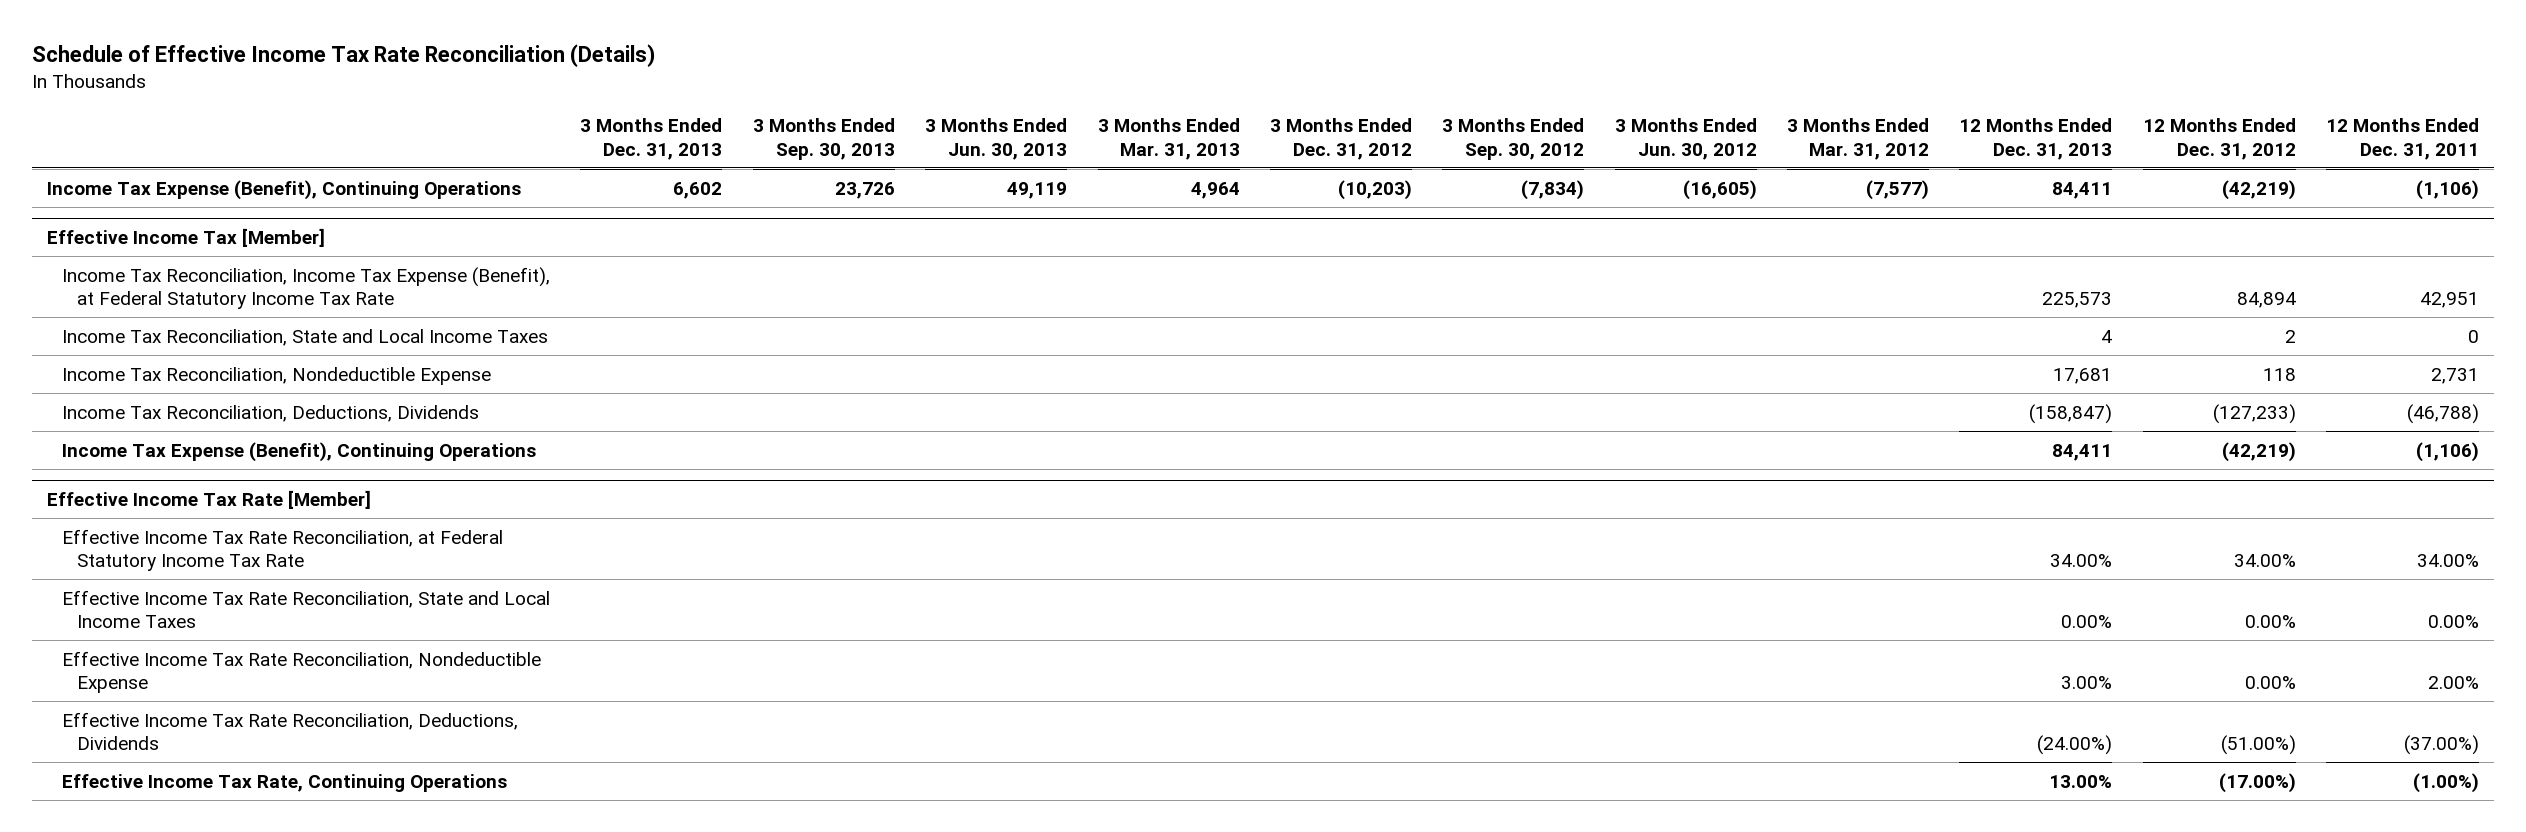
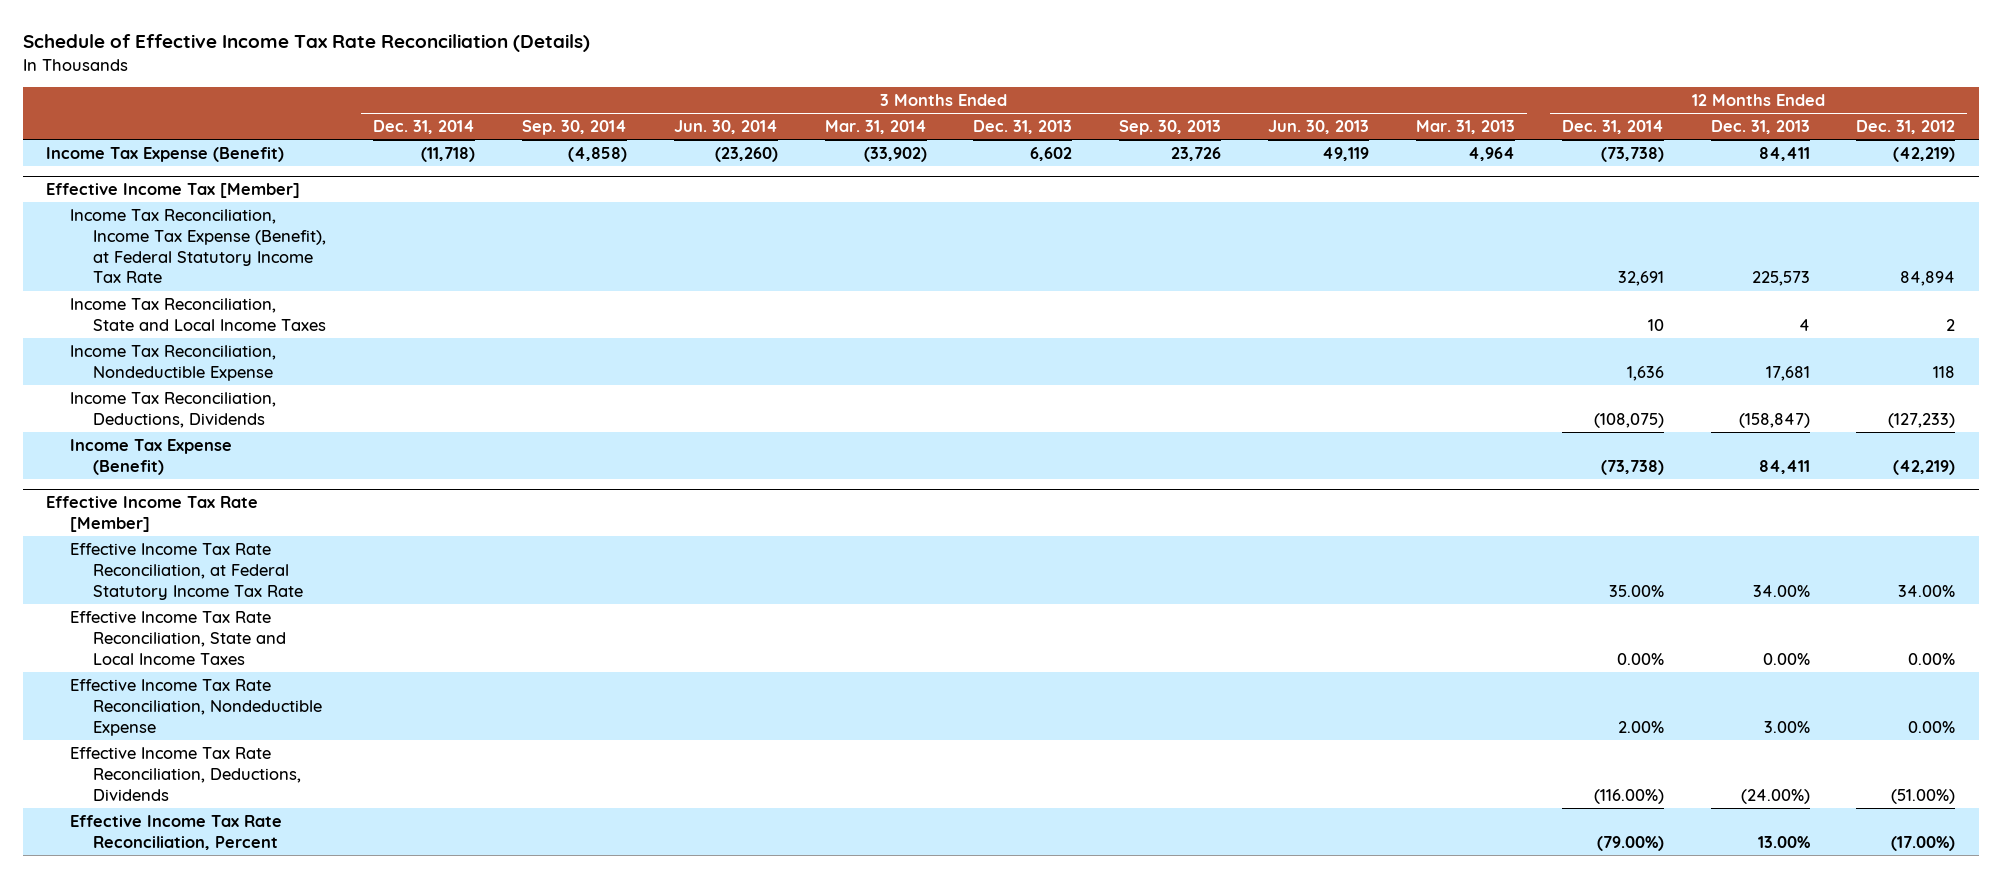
[1269,118,1412,160] 3 Months Ended Dec. 31, 2012 -> none
[1442,118,1585,160] 3 Months Ended Sep. 30, 2012 -> none
[1614,118,1757,160] 3 Months Ended Jun. 30, 2012 -> none
[1786,118,1929,160] 3 Months Ended Mar. 31, 2012 -> none
[2325,118,2479,160] 12 Months Ended Dec. 31, 2011 -> none
none -> [373,119,476,134] Dec. 31, 2014
none -> [521,119,627,135] Sep. 30, 2014
none -> [673,119,778,134] Jun. 30, 2014
none -> [824,119,927,134] Mar. 31, 2014
none -> [1561,119,1664,134] Dec. 31, 2014
[47,179,522,200] Income Tax Expense (Benefit), Continuing Operations -> [46,146,285,162] Income Tax Expense (Benefit)
[62,441,537,462] Income Tax Expense (Benefit), Continuing Operations -> [69,438,232,475] Income Tax Expense (Benefit)
[62,773,508,792] Effective Income Tax Rate, Continuing Operations -> [69,814,282,850] Effective Income Tax Rate Reconciliation, Percent

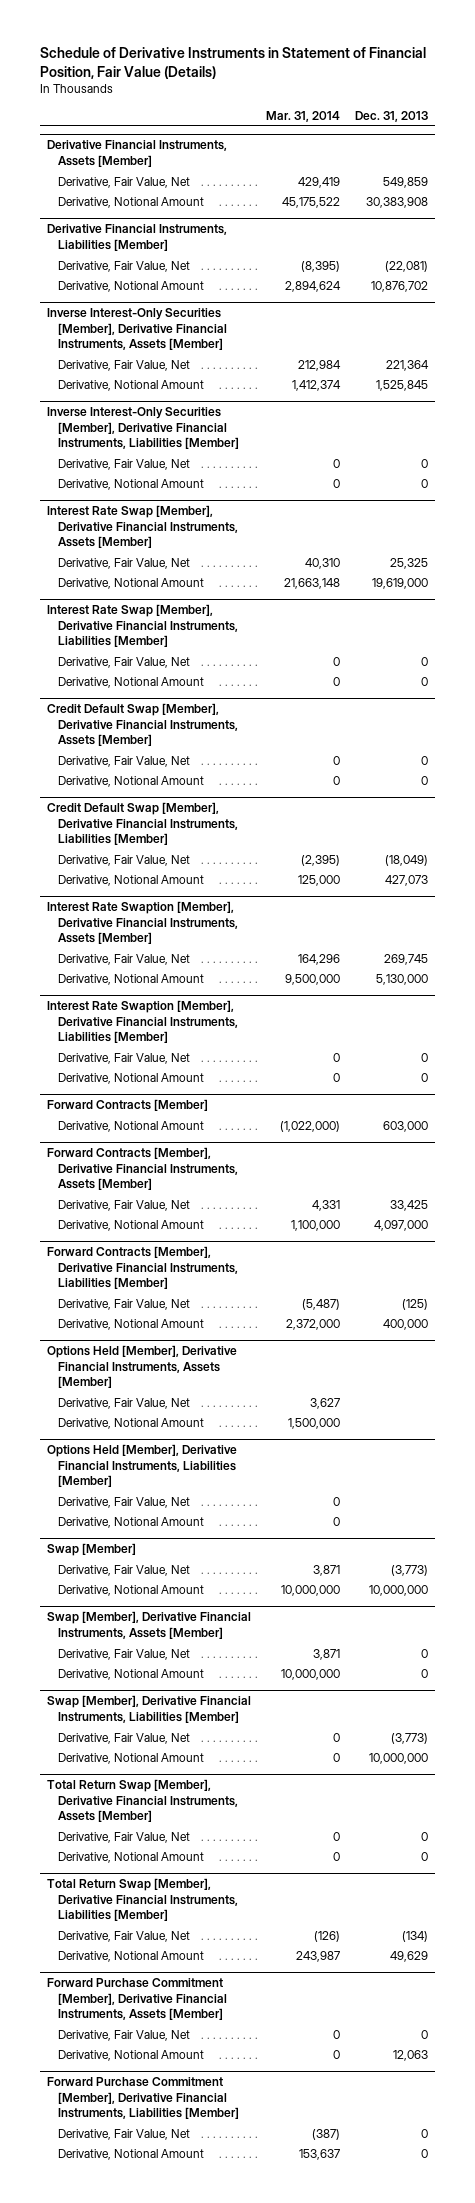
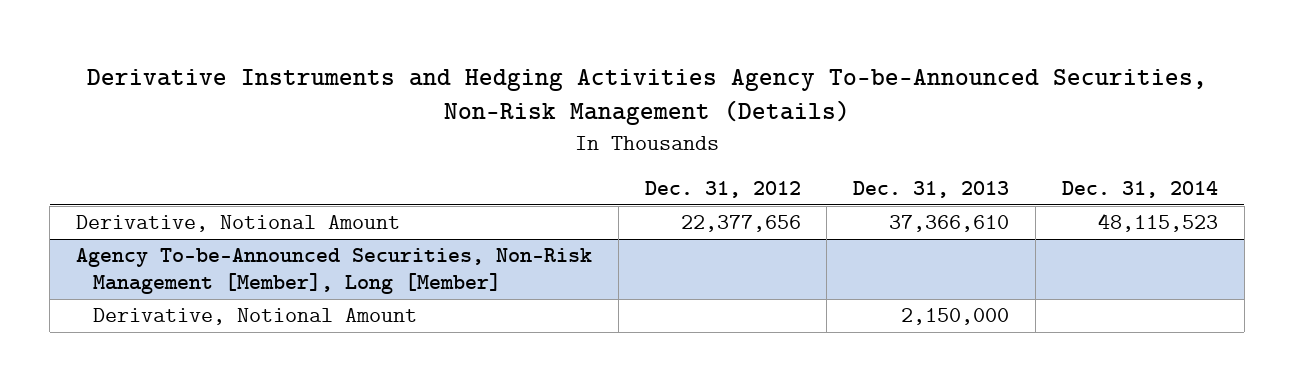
[39,47,426,80] Schedule of Derivative Instruments in Statement of Financial Position, Fair Value (Details) -> [86,68,1207,126] Derivative Instruments and Hedging Activities Agency To-be-Announced Securities, Non-Risk Management (Details)
[265,111,340,123] Mar. 31, 2014 -> none
none -> [644,181,801,199] Dec. 31, 2012
none -> [1061,181,1218,199] Dec. 31, 2014
[47,140,228,167] Derivative Financial Instruments, Assets [Member] -> none
[58,176,191,188] Derivative, Fair Value, Net -> none
[47,224,228,251] Derivative Financial Instruments, Liabilities [Member] -> none
[58,260,191,272] Derivative, Fair Value, Net -> none
[47,308,228,351] Inverse Interest-Only Securities [Member], Derivative Financial Instruments, Assets [Member] -> none
[58,359,191,371] Derivative, Fair Value, Net -> none
[58,379,205,391] Derivative, Notional Amount -> none
[47,407,240,450] Inverse Interest-Only Securities [Member], Derivative Financial Instruments, Liabilities [Member] -> none
[58,458,191,470] Derivative, Fair Value, Net -> none
[58,478,205,490] Derivative, Notional Amount -> none
[47,505,239,549] Interest Rate Swap [Member], Derivative Financial Instruments, Assets [Member] -> none
[58,557,191,569] Derivative, Fair Value, Net -> none
[58,577,205,589] Derivative, Notional Amount -> none
[47,604,239,648] Interest Rate Swap [Member], Derivative Financial Instruments, Liabilities [Member] -> none
[58,656,191,668] Derivative, Fair Value, Net -> none
[58,676,205,688] Derivative, Notional Amount -> none
[47,703,239,747] Credit Default Swap [Member], Derivative Financial Instruments, Assets [Member] -> none
[58,755,191,767] Derivative, Fair Value, Net -> none
[58,775,205,787] Derivative, Notional Amount -> none
[47,802,239,846] Credit Default Swap [Member], Derivative Financial Instruments, Liabilities [Member] -> none
[58,854,191,866] Derivative, Fair Value, Net -> none
[58,874,205,886] Derivative, Notional Amount -> none
[47,901,239,945] Interest Rate Swaption [Member], Derivative Financial Instruments, Assets [Member] -> none
[58,953,191,965] Derivative, Fair Value, Net -> none
[58,973,205,985] Derivative, Notional Amount -> none
[47,1000,239,1044] Interest Rate Swaption [Member], Derivative Financial Instruments, Liabilities [Member] -> none
[58,1052,191,1064] Derivative, Fair Value, Net -> none
[58,1072,205,1084] Derivative, Notional Amount -> none
[47,1099,209,1112] Forward Contracts [Member] -> none
[58,1120,205,1132] Derivative, Notional Amount -> none
[47,1147,239,1191] Forward Contracts [Member], Derivative Financial Instruments, Assets [Member] -> none
[58,1199,191,1211] Derivative, Fair Value, Net -> none
[58,1219,205,1231] Derivative, Notional Amount -> none
[47,1246,239,1290] Forward Contracts [Member], Derivative Financial Instruments, Liabilities [Member] -> none
[58,1298,191,1310] Derivative, Fair Value, Net -> none
[58,1318,205,1330] Derivative, Notional Amount -> none
[47,1345,238,1389] Options Held [Member], Derivative Financial Instruments, Assets [Member] -> none
[58,1397,191,1409] Derivative, Fair Value, Net -> none
[58,1417,205,1429] Derivative, Notional Amount -> none
[47,1444,238,1488] Options Held [Member], Derivative Financial Instruments, Liabilities [Member] -> none
[58,1496,191,1508] Derivative, Fair Value, Net -> none
[58,1516,205,1528] Derivative, Notional Amount -> none
[47,1543,137,1557] Swap [Member] -> none
[58,1564,191,1576] Derivative, Fair Value, Net -> none
[58,1584,205,1596] Derivative, Notional Amount -> none
[47,1611,252,1639] Swap [Member], Derivative Financial Instruments, Assets [Member] -> none
[58,1648,191,1660] Derivative, Fair Value, Net -> none
[58,1668,205,1680] Derivative, Notional Amount -> none
[47,1695,252,1723] Swap [Member], Derivative Financial Instruments, Liabilities [Member] -> none
[58,1732,191,1744] Derivative, Fair Value, Net -> none
[58,1752,205,1764] Derivative, Notional Amount -> none
[47,1779,239,1823] Total Return Swap [Member], Derivative Financial Instruments, Assets [Member] -> none
[58,1831,191,1843] Derivative, Fair Value, Net -> none
[58,1851,205,1863] Derivative, Notional Amount -> none
[47,1878,239,1922] Total Return Swap [Member], Derivative Financial Instruments, Liabilities [Member] -> none
[58,1930,191,1942] Derivative, Fair Value, Net -> none
[58,1950,205,1962] Derivative, Notional Amount -> none
[47,1978,228,2021] Forward Purchase Commitment [Member], Derivative Financial Instruments, Assets [Member] -> none
[58,2029,191,2041] Derivative, Fair Value, Net -> none
[58,2049,205,2061] Derivative, Notional Amount -> none
[47,2077,240,2120] Forward Purchase Commitment [Member], Derivative Financial Instruments, Liabilities [Member] -> none
[58,2128,191,2140] Derivative, Fair Value, Net -> none
[58,2148,205,2160] Derivative, Notional Amount -> none
[365,196,428,208] 30,383,908 -> [889,215,1010,233] 37,366,610
none -> [76,248,593,295] Agency To-be-Announced Securities, Non-Risk Management [Member], Long [Member]
[370,280,428,292] 10,876,702 -> [901,308,1010,326] 2,150,000

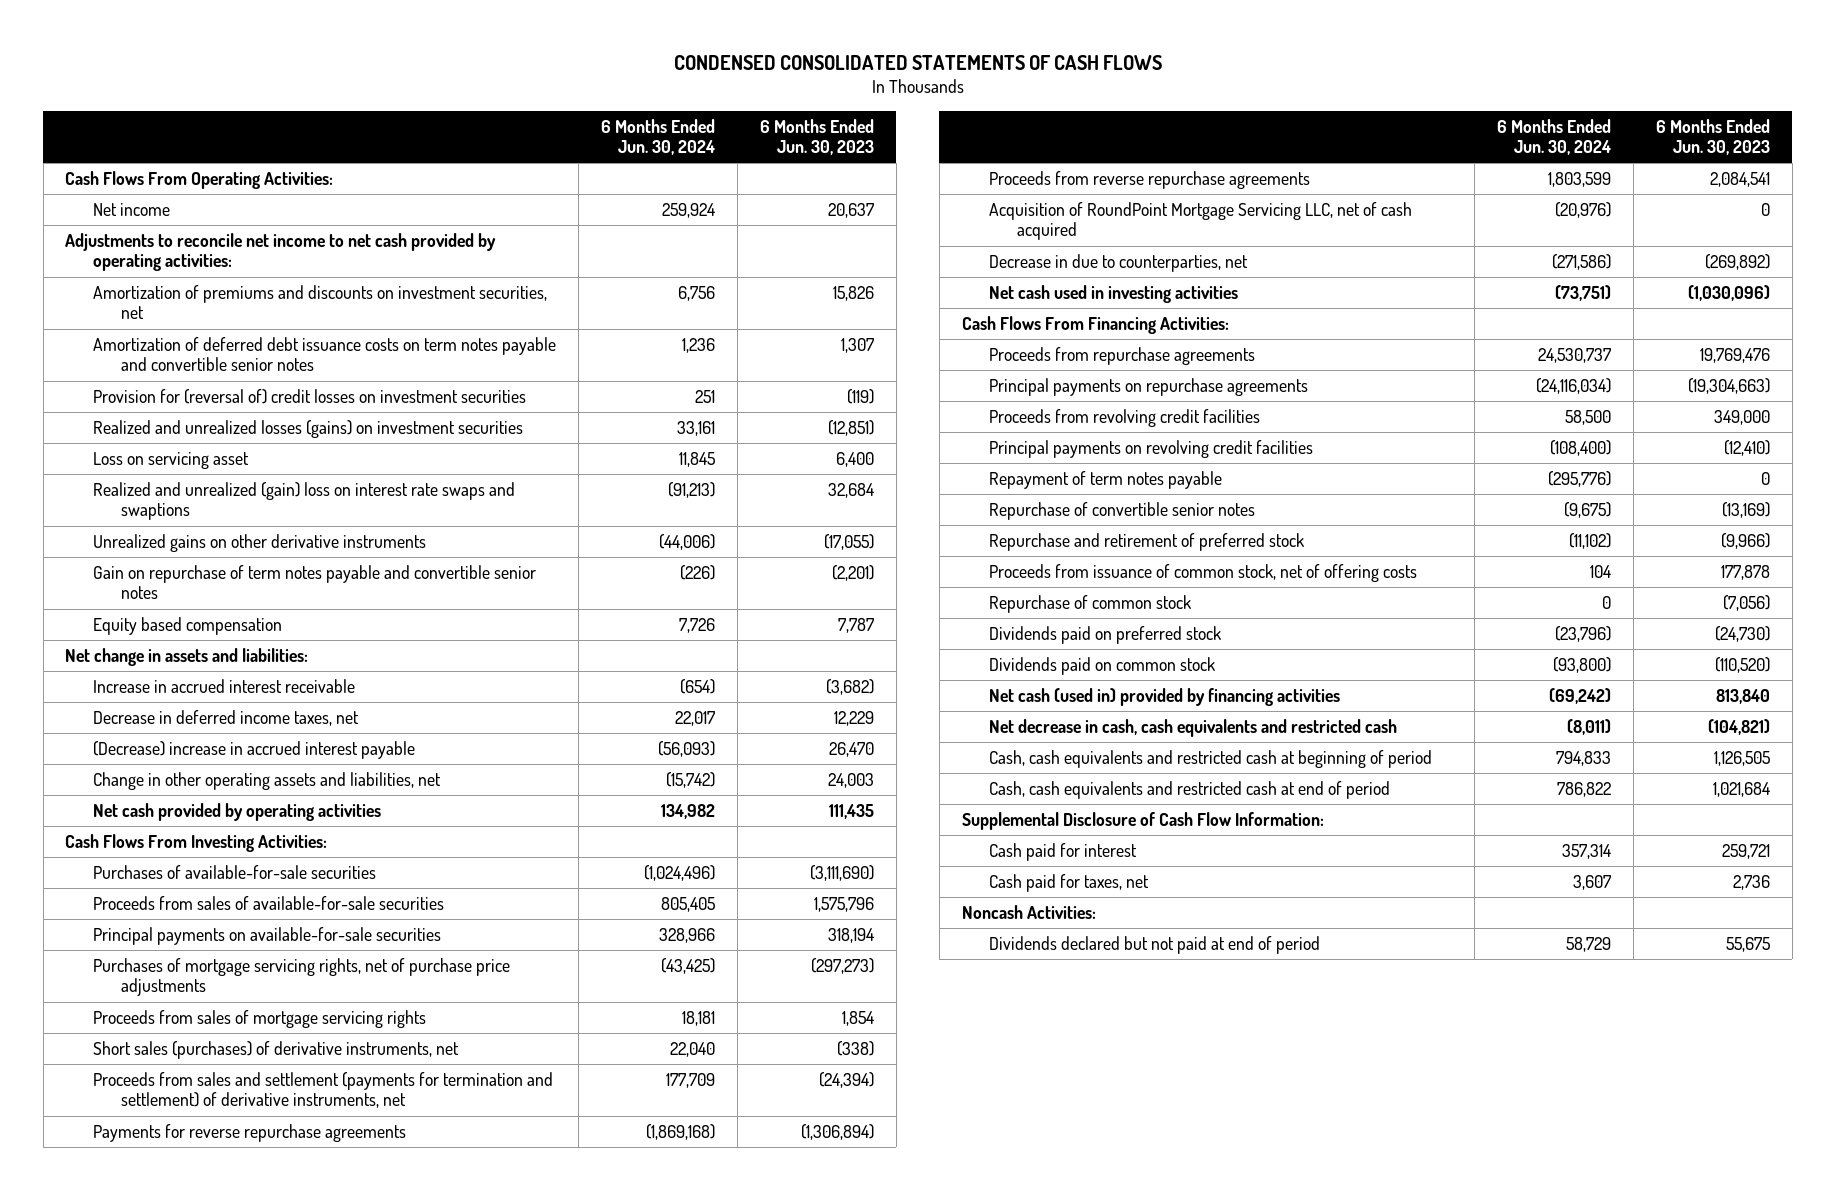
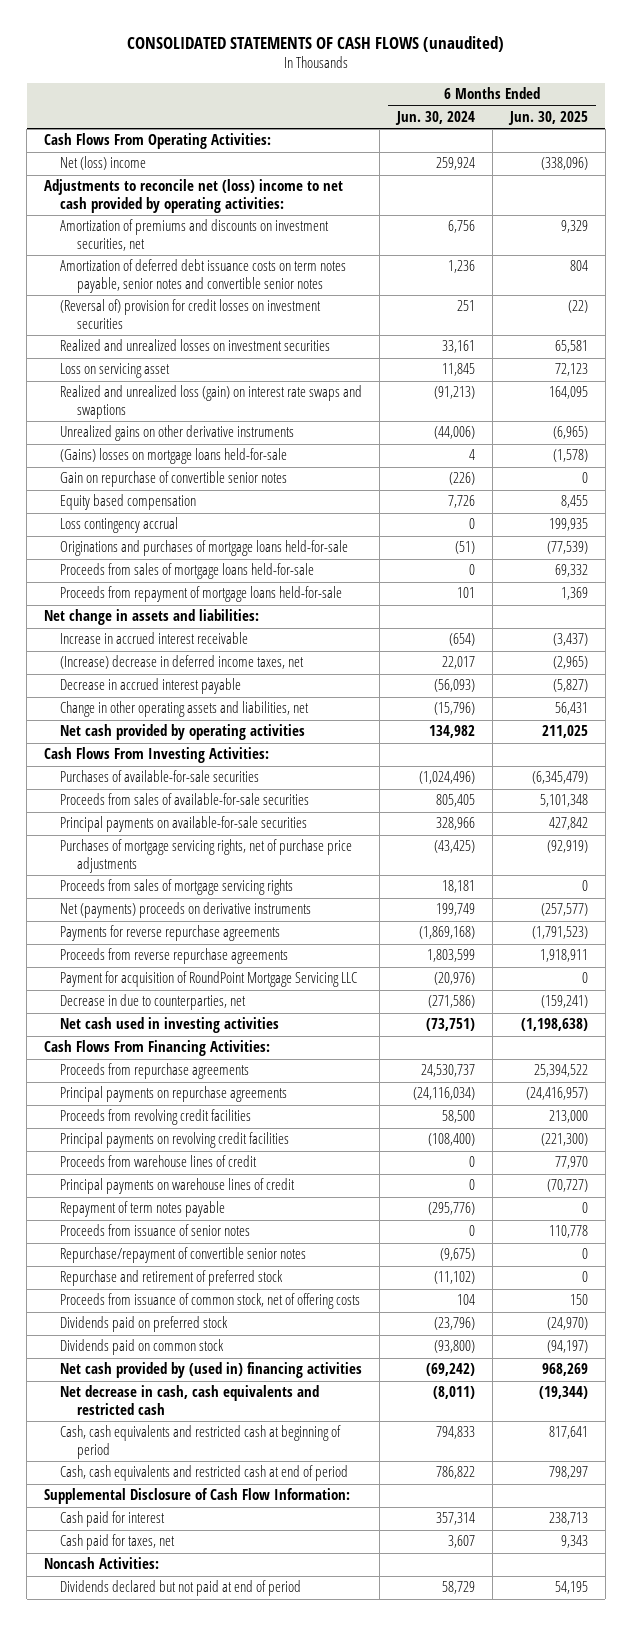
[673,55,1162,71] CONDENSED CONSOLIDATED STATEMENTS OF CASH FLOWS -> [126,35,504,52] CONSOLIDATED STATEMENTS OF CASH FLOWS (unaudited)
[759,118,874,156] 6 Months Ended Jun. 30, 2023 -> none
none -> [507,110,588,125] Jun. 30, 2025
[93,202,171,216] Net income -> [60,156,147,171] Net (loss) income
[65,232,497,272] Adjustments to reconcile net income to net cash provided by operating activities: -> [43,179,343,213] Adjustments to reconcile net (loss) income to net cash provided by operating activities:
[93,336,557,372] Amortization of deferred debt issuance costs on term notes payable and convertible senior notes -> [60,259,347,293] Amortization of deferred debt issuance costs on term notes payable, senior notes and convertible senior notes
[93,388,527,404] Provision for (reversal of) credit losses on investment securities -> [60,299,322,329] (Reversal of) provision for credit losses on investment securities
[93,419,524,438] Realized and unrealized losses (gains) on investment securities -> [60,339,331,352] Realized and unrealized losses on investment securities
[93,481,516,521] Realized and unrealized (gain) loss on interest rate swaps and swaptions -> [60,385,363,419] Realized and unrealized loss (gain) on interest rate swaps and swaptions
none -> [60,448,288,465] (Gains) losses on mortgage loans held-for-sale
[93,564,537,600] Gain on repurchase of term notes payable and convertible senior notes -> [60,471,288,488] Gain on repurchase of convertible senior notes
none -> [60,517,179,534] Loss contingency accrual
none -> [60,540,349,557] Originations and purchases of mortgage loans held-for-sale
none -> [60,563,315,580] Proceeds from sales of mortgage loans held-for-sale
none -> [60,586,343,603] Proceeds from repayment of mortgage loans held-for-sale
[93,709,360,726] Decrease in deferred income taxes, net -> [60,655,305,670] (Increase) decrease in deferred income taxes, net
[93,740,416,759] (Decrease) increase in accrued interest payable -> [60,678,242,695] Decrease in accrued interest payable
[665,771,715,788] (15,742) -> [434,702,476,716] (15,796)
[93,1040,460,1059] Short sales (purchases) of derivative instruments, net -> none
[93,1071,554,1109] Proceeds from sales and settlement (payments for termination and settlement) of derivative instruments, net -> none
none -> [60,902,312,919] Net (payments) proceeds on derivative instruments
[989,201,1413,241] Acquisition of RoundPoint Mortgage Servicing LLC, net of cash acquired -> [60,971,358,988] Payment for acquisition of RoundPoint Mortgage Servicing LLC
none -> [60,1155,258,1168] Proceeds from warehouse lines of credit
none -> [60,1178,296,1195] Principal payments on warehouse lines of credit
none -> [60,1224,251,1237] Proceeds from issuance of senior notes
[989,501,1256,520] Repurchase of convertible senior notes -> [60,1247,307,1264] Repurchase/repayment of convertible senior notes
[989,594,1192,613] Repurchase of common stock -> none
[989,687,1341,706] Net cash (used in) provided by financing activities -> [60,1362,363,1379] Net cash provided by (used in) financing activities

